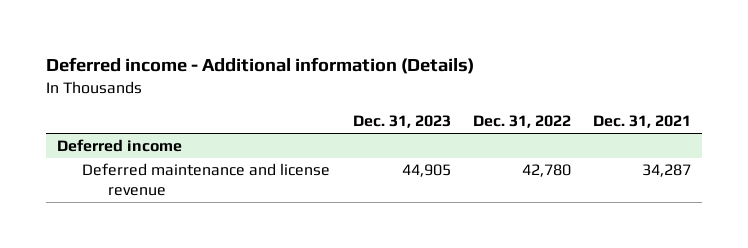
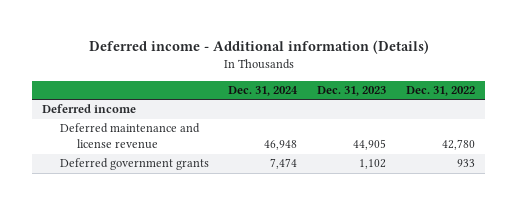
[593,115,692,129] Dec. 31, 2021 -> none
none -> [228,86,299,97] Dec. 31, 2024
none -> [59,158,209,171] Deferred government grants

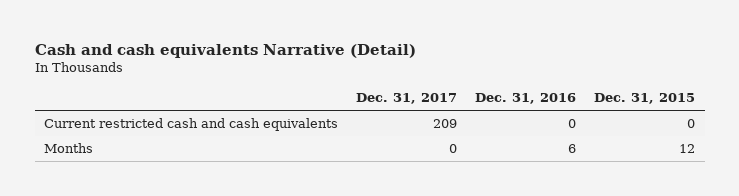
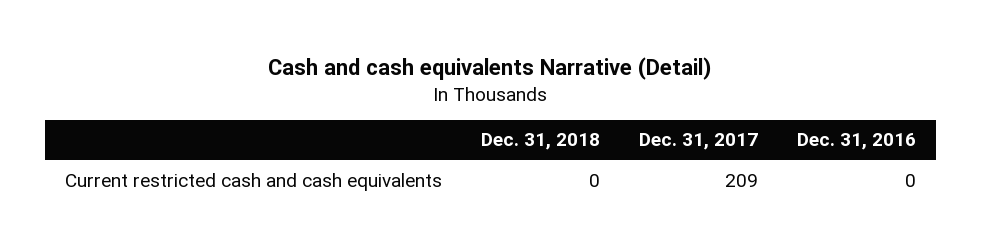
[594,93,696,105] Dec. 31, 2015 -> none
none -> [480,133,600,151] Dec. 31, 2018
[43,143,93,154] Months -> none

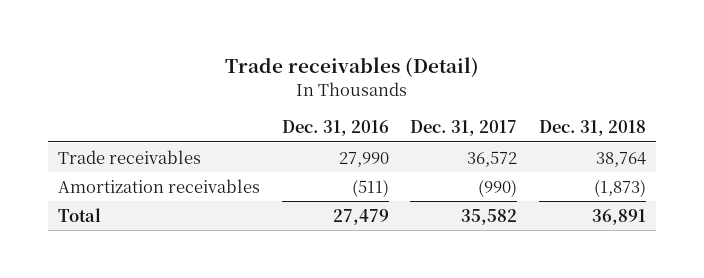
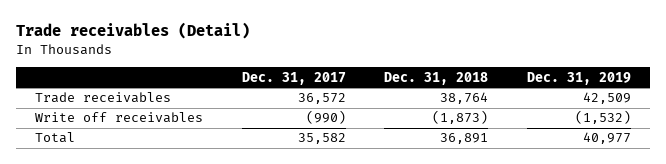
[281,120,389,137] Dec. 31, 2016 -> none
none -> [526,71,631,85] Dec. 31, 2019
[58,178,261,193] Amortization receivables -> [35,112,204,124] Write off receivables

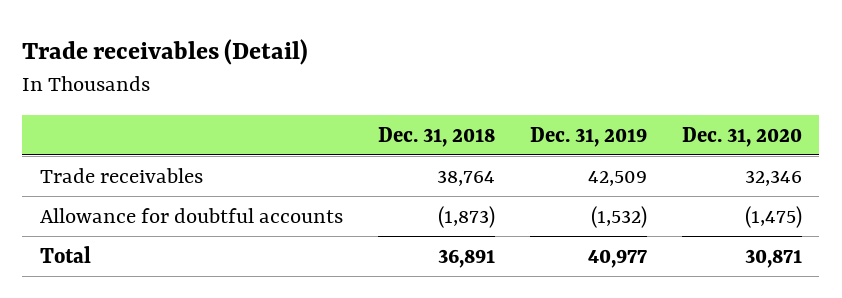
[241,71,346,85] Dec. 31, 2017 -> none
none -> [681,126,802,147] Dec. 31, 2020
[35,112,204,124] Write off receivables -> [39,207,343,223] Allowance for doubtful accounts

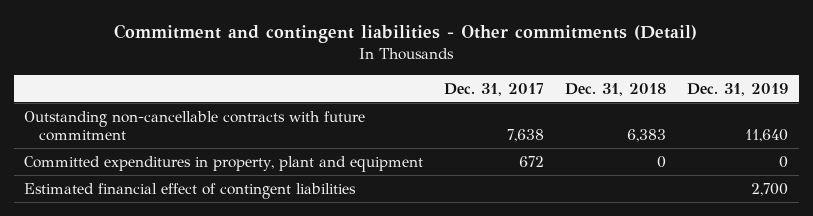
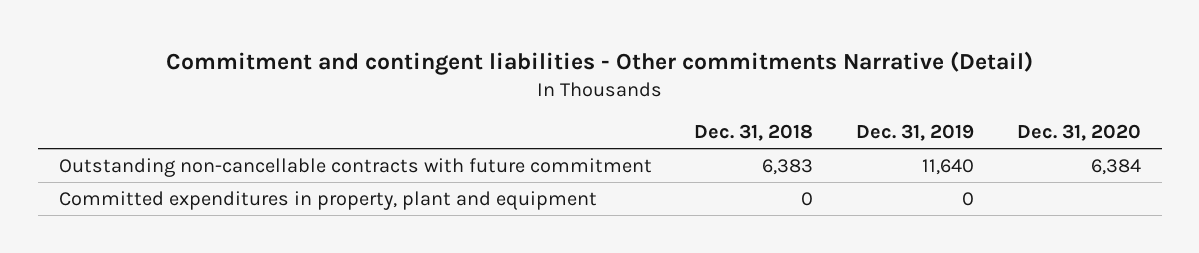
[114,24,698,44] Commitment and contingent liabilities - Other commitments (Detail) -> [165,50,1033,75] Commitment and contingent liabilities - Other commitments Narrative (Detail)
[444,82,545,96] Dec. 31, 2017 -> none
none -> [1016,124,1141,142] Dec. 31, 2020
[24,182,357,199] Estimated financial effect of contingent liabilities -> none

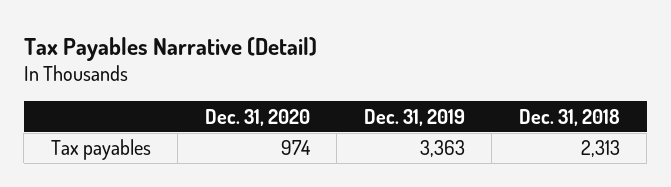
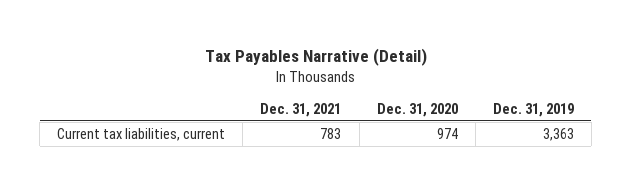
[518,108,620,126] Dec. 31, 2018 -> none
none -> [260,102,342,117] Dec. 31, 2021
[50,139,151,161] Tax payables -> [57,128,226,142] Current tax liabilities, current

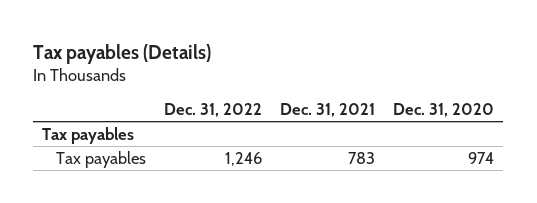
[204,48,427,67] Tax Payables Narrative (Detail) -> [33,43,212,64] Tax payables (Details)
[492,102,574,117] Dec. 31, 2019 -> none
none -> [164,102,263,117] Dec. 31, 2022
none -> [42,126,135,144] Tax payables
[57,128,226,142] Current tax liabilities, current -> [56,150,147,168] Tax payables

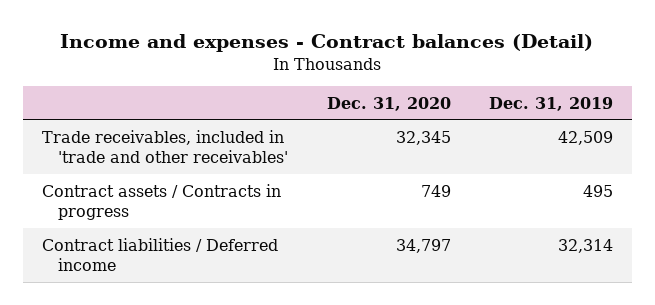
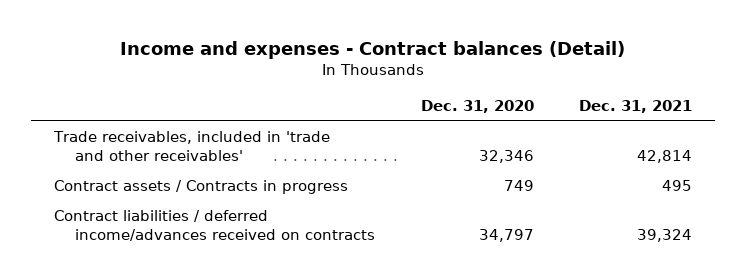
[488,96,613,111] Dec. 31, 2019 -> none
none -> [578,99,692,113] Dec. 31, 2021
[395,130,451,145] 32,345 -> [478,149,534,163] 32,346
[41,237,278,272] Contract liabilities / Deferred income -> [53,209,376,241] Contract liabilities / deferred income/advances received on contracts

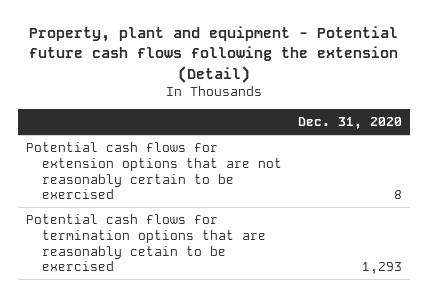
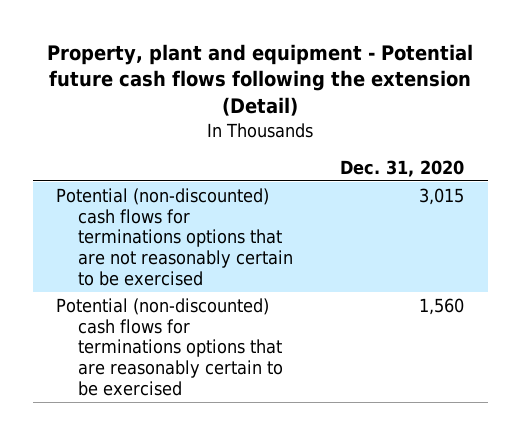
[25,141,283,200] Potential cash flows for extension options that are not reasonably certain to be exercised -> [56,187,294,287] Potential (non-discounted) cash flows for terminations options that are not reasonably certain to be exercised
[394,190,403,200] 8 -> [419,187,465,205] 3,015
[25,213,267,272] Potential cash flows for termination options that are reasonably cetain to be exercised -> [56,297,284,397] Potential (non-discounted) cash flows for terminations options that are reasonably certain to be exercised
[362,262,403,275] 1,293 -> [419,297,465,315] 1,560

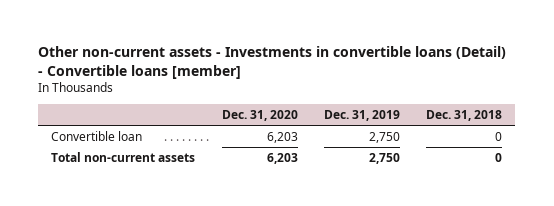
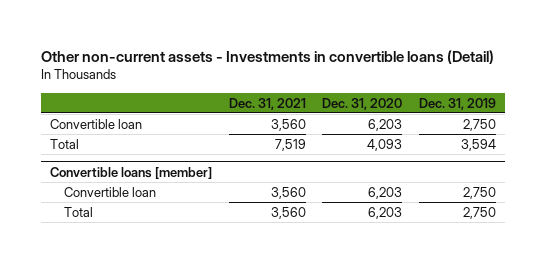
[38,45,507,79] Other non-current assets - Investments in convertible loans (Detail) - Convertible loans [member] -> [41,49,495,64] Other non-current assets - Investments in convertible loans (Detail)
[426,109,503,121] Dec. 31, 2018 -> none
none -> [228,97,306,110] Dec. 31, 2021
[51,152,196,163] Total non-current assets -> [49,138,79,149] Total
[266,153,298,165] 6,203 -> [367,138,403,151] 4,093
[368,153,400,165] 2,750 -> [461,138,497,151] 3,594
none -> [49,166,212,179] Convertible loans [member]
none -> [64,186,157,197] Convertible loan
none -> [64,206,94,217] Total

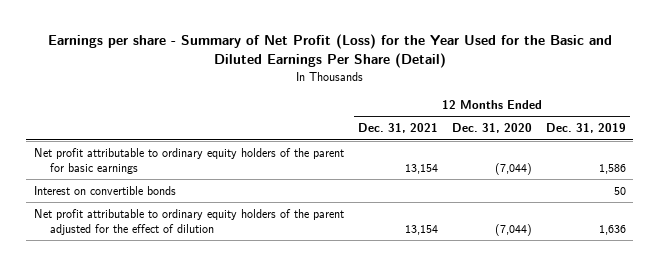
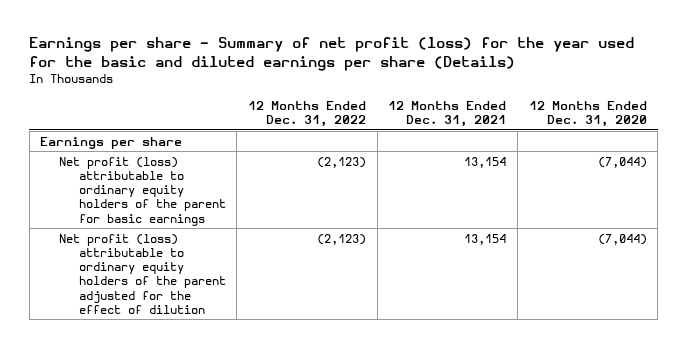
[47,34,612,69] Earnings per share - Summary of Net Profit (Loss) for the Year Used for the Basic and Diluted Earnings Per Share (Detail) -> [29,36,635,71] Earnings per share - Summary of net profit (loss) for the year used for the basic and diluted earnings per share (Details)
[546,123,627,134] Dec. 31, 2019 -> none
none -> [247,101,366,128] 12 Months Ended Dec. 31, 2022
[33,185,176,195] Interest on convertible bonds -> none
none -> [40,136,183,149] Earnings per share
[33,147,344,174] Net profit attributable to ordinary equity holders of the parent for basic earnings -> [59,156,226,226] Net profit (loss) attributable to ordinary equity holders of the parent for basic earnings
[33,208,344,235] Net profit attributable to ordinary equity holders of the parent adjusted for the effect of dilution -> [59,233,226,314] Net profit (loss) attributable to ordinary equity holders of the parent adjusted for the effect of dilution

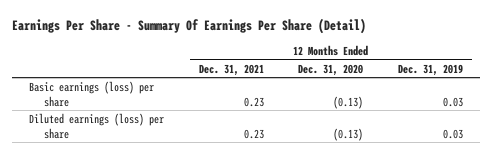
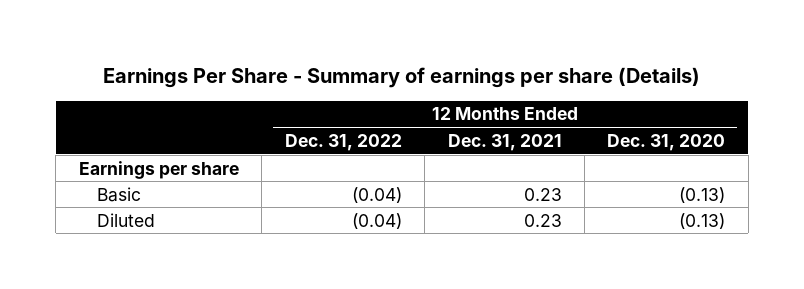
[11,18,366,35] Earnings Per Share - Summary Of Earnings Per Share (Detail) -> [103,67,701,89] Earnings Per Share - Summary of earnings per share (Details)
[398,63,464,76] Dec. 31, 2019 -> none
none -> [284,133,402,151] Dec. 31, 2022
none -> [78,160,239,179] Earnings per share
[29,80,155,107] Basic earnings (loss) per share -> [97,186,142,202] Basic
[29,112,165,139] Diluted earnings (loss) per share -> [97,212,156,227] Diluted

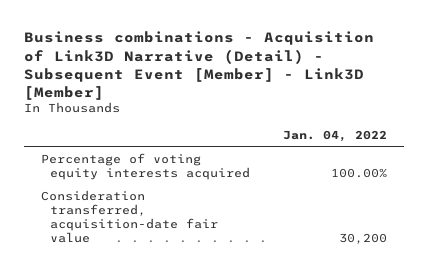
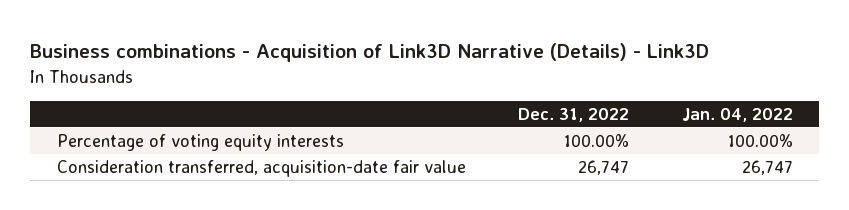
[24,31,375,100] Business combinations - Acquisition of Link3D Narrative (Detail) - Subsequent Event [Member] - Link3D [Member] -> [30,43,710,63] Business combinations - Acquisition of Link3D Narrative (Details) - Link3D
none -> [518,107,630,122] Dec. 31, 2022
[40,153,251,181] Percentage of voting equity interests acquired -> [56,134,344,152] Percentage of voting equity interests
[339,233,388,245] 30,200 -> [741,160,793,176] 26,747

